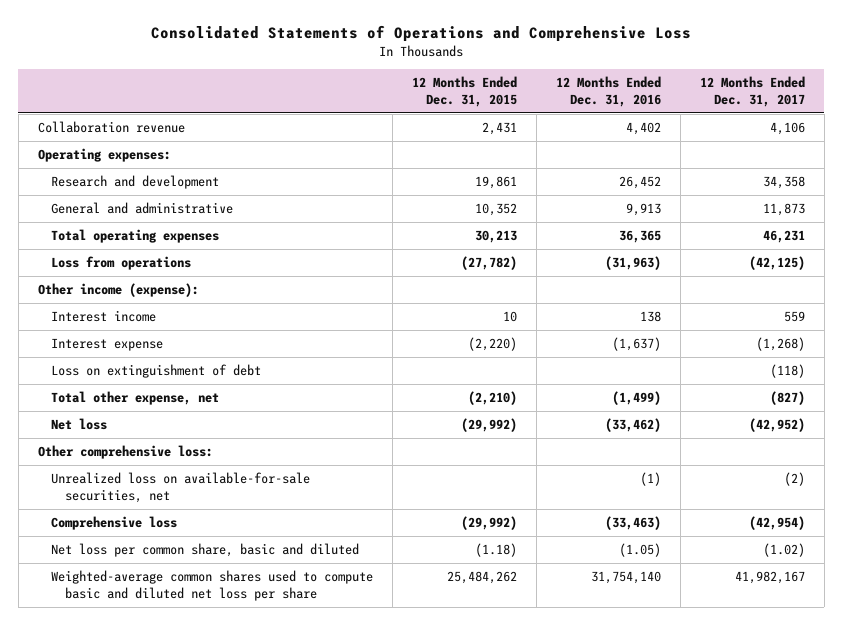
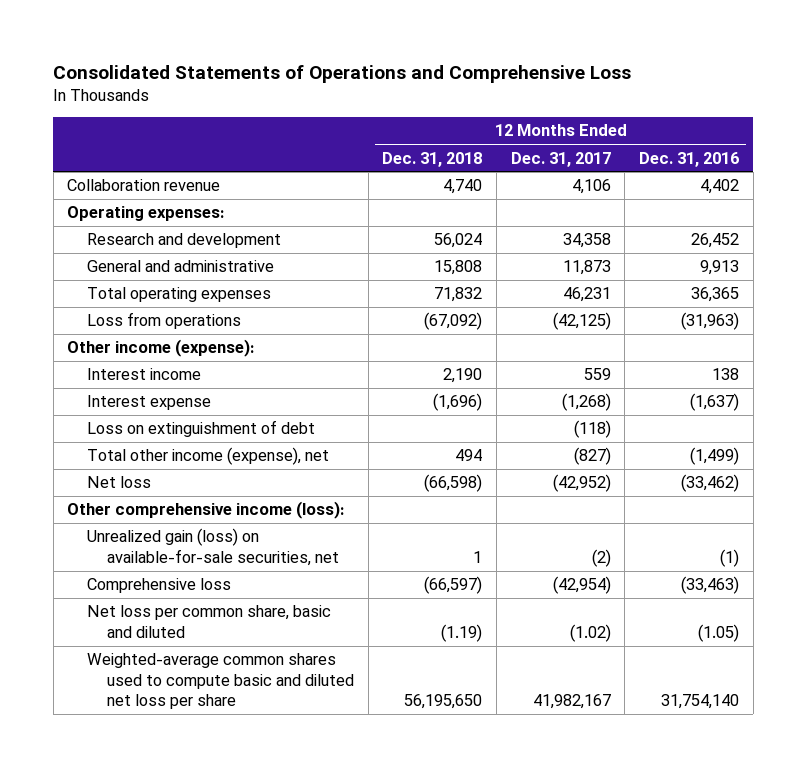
[412,76,518,107] 12 Months Ended Dec. 31, 2015 -> none
none -> [382,151,483,167] Dec. 31, 2018
[51,391,220,406] Total other expense, net -> [87,447,330,466] Total other income (expense), net
[37,445,213,460] Other comprehensive loss: -> [67,501,345,520] Other comprehensive income (loss):
[51,472,311,503] Unrealized loss on available-for-sale securities, net -> [87,528,339,566] Unrealized gain (loss) on available-for-sale securities, net

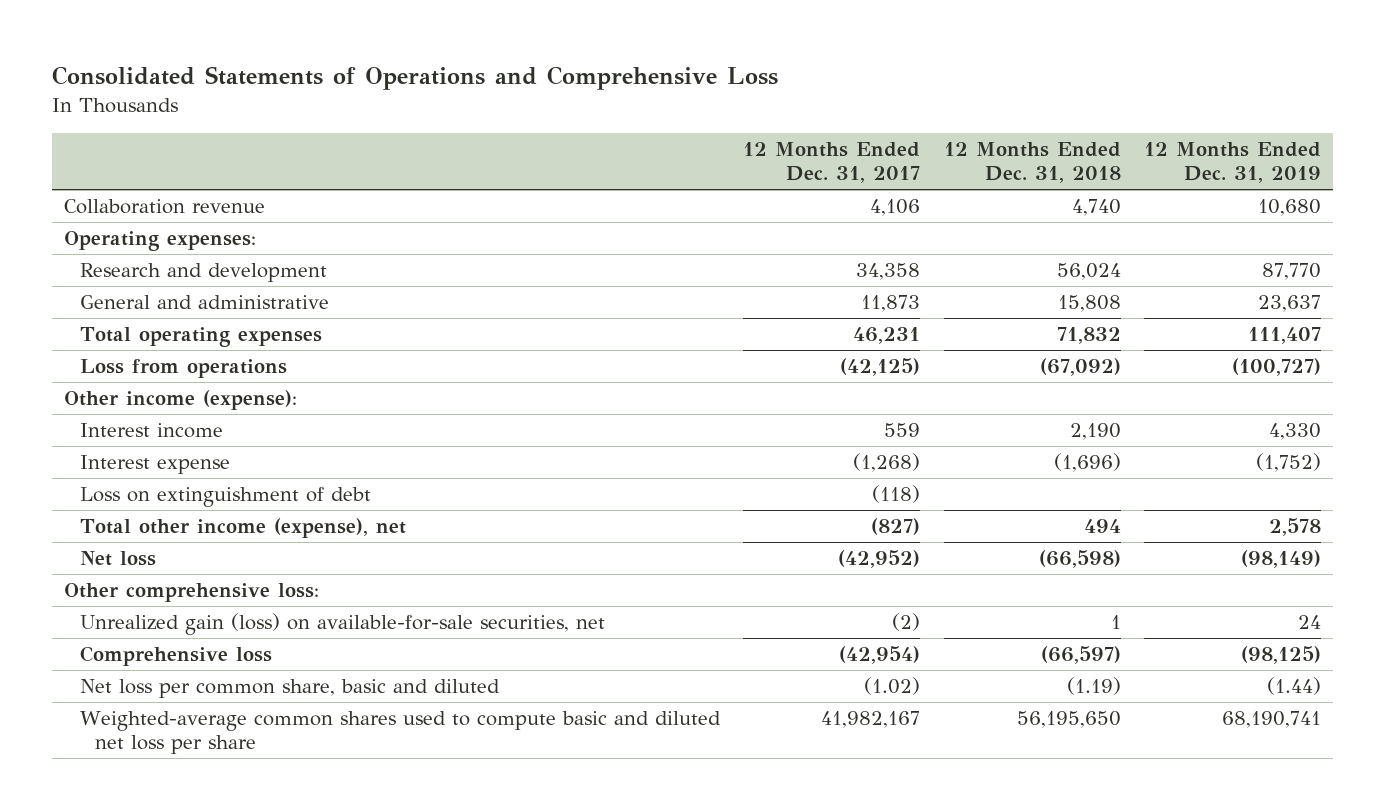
[638,151,739,167] Dec. 31, 2016 -> none
none -> [1144,142,1322,184] 12 Months Ended Dec. 31, 2019
[67,501,345,520] Other comprehensive income (loss): -> [64,583,320,603] Other comprehensive loss:

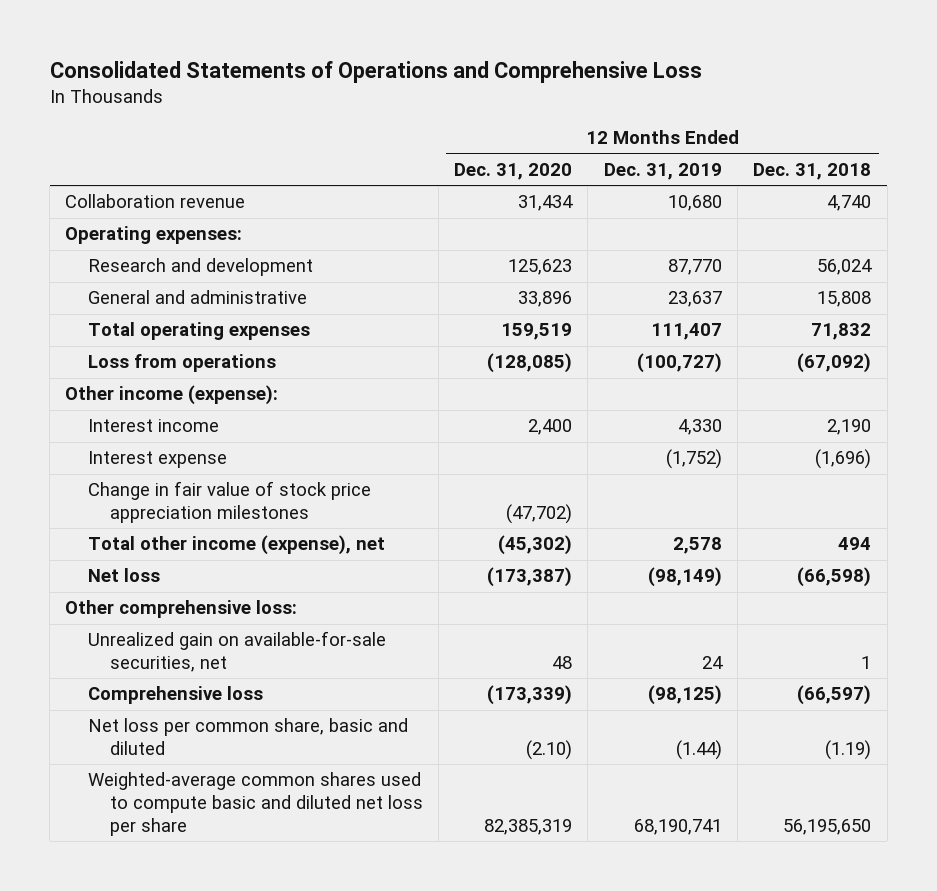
[743,142,921,184] 12 Months Ended Dec. 31, 2017 -> none
none -> [454,162,573,180] Dec. 31, 2020
[79,487,371,508] Loss on extinguishment of debt -> none
none -> [87,481,371,523] Change in fair value of stock price appreciation milestones
[79,613,605,636] Unrealized gain (loss) on available-for-sale securities, net -> [87,631,386,672] Unrealized gain on available-for-sale securities, net

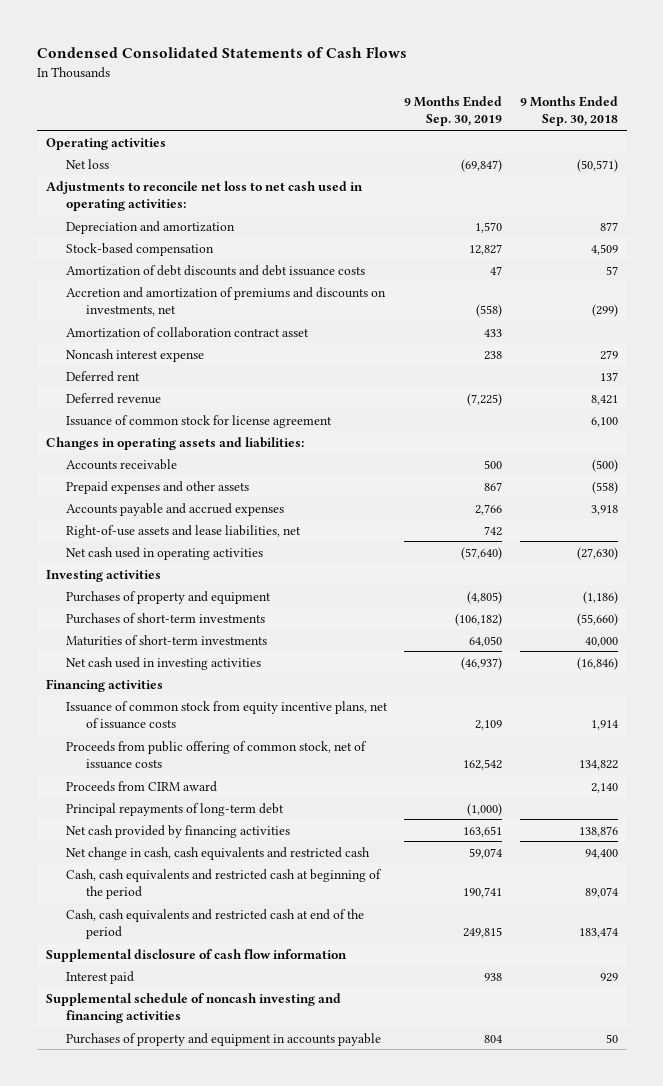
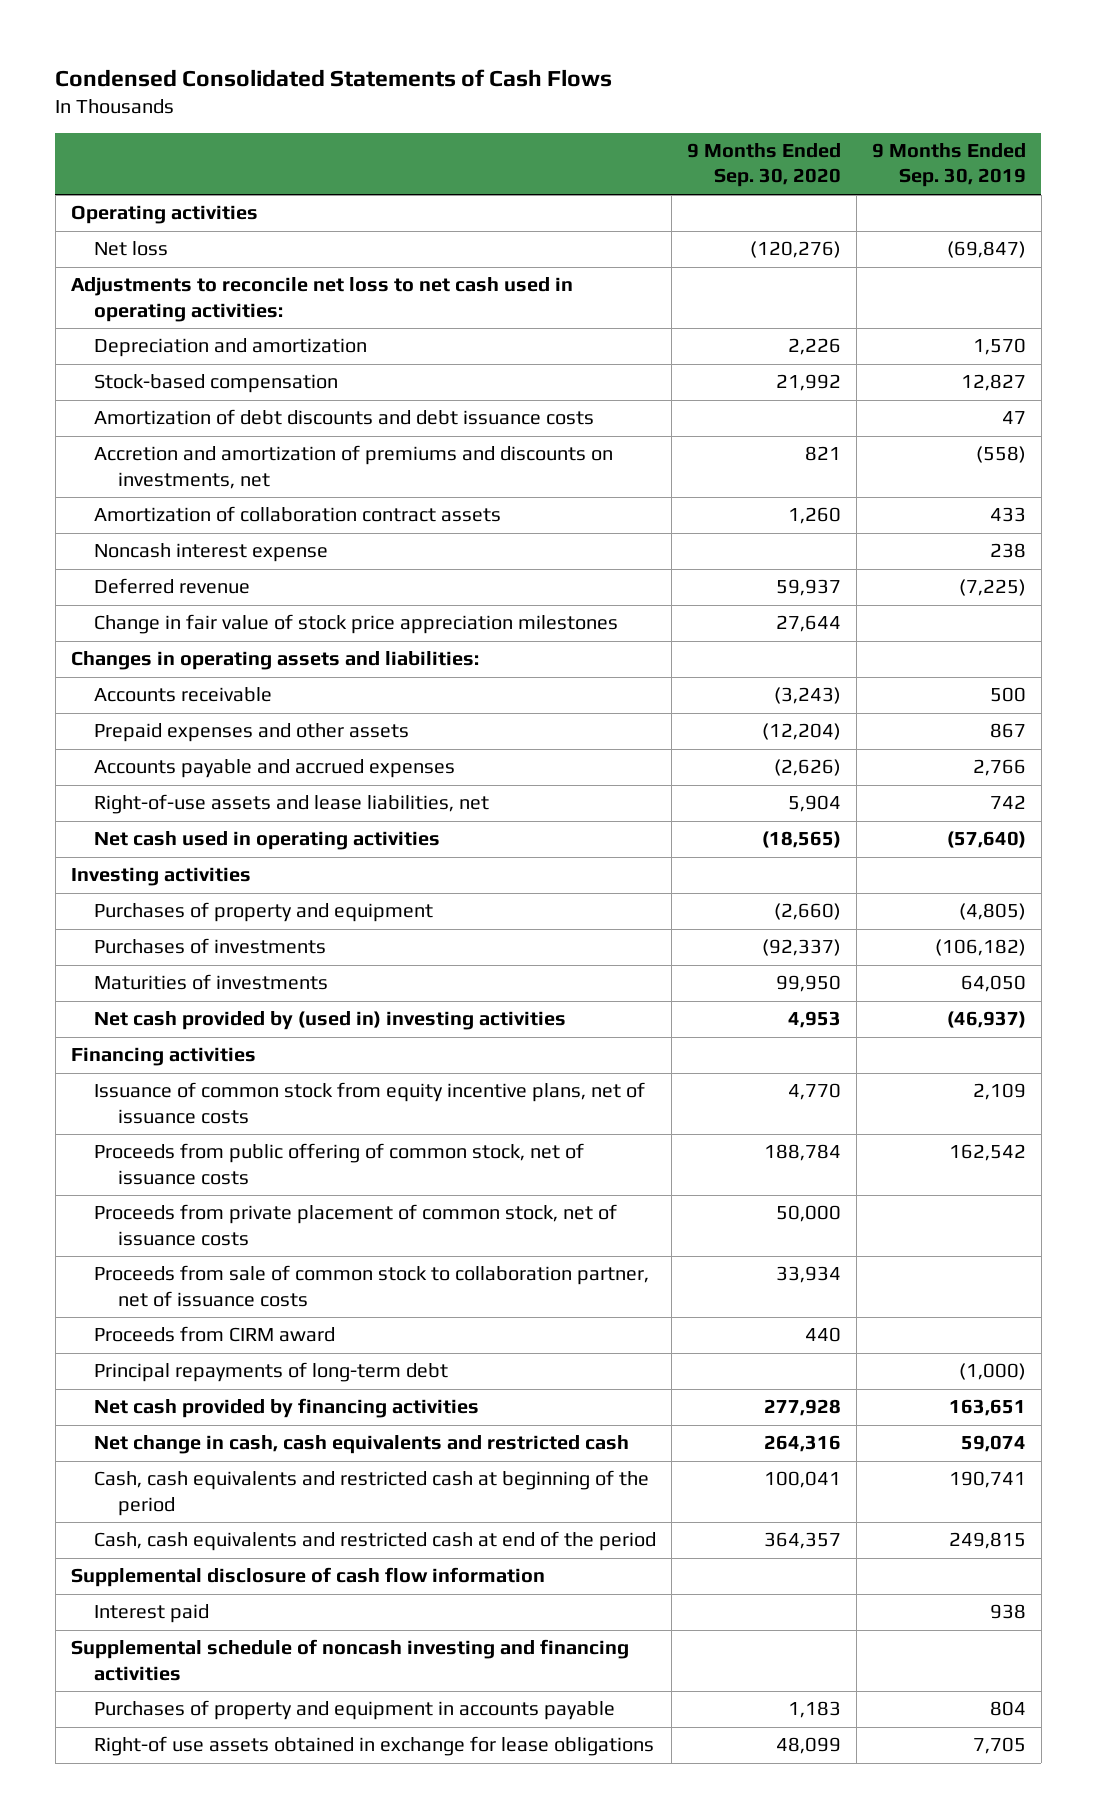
[519,95,618,127] 9 Months Ended Sep. 30, 2018 -> none
none -> [687,143,842,188] 9 Months Ended Sep. 30, 2020
[65,326,309,338] Amortization of collaboration contract asset -> [94,506,502,523] Amortization of collaboration contract assets
[65,370,140,382] Deferred rent -> none
[65,414,332,428] Issuance of common stock for license agreement -> none
none -> [94,614,619,635] Change in fair value of stock price appreciation milestones
[65,612,265,624] Purchases of short-term investments -> [94,938,327,955] Purchases of investments
[65,634,267,646] Maturities of short-term investments -> [94,974,329,991] Maturities of investments
[65,656,261,670] Net cash used in investing activities -> [94,1011,567,1031] Net cash provided by (used in) investing activities
none -> [94,1204,618,1246] Proceeds from private placement of common stock, net of issuance costs
none -> [94,1265,650,1307] Proceeds from sale of common stock to collaboration partner, net of issuance costs
none -> [94,1736,655,1757] Right-of use assets obtained in exchange for lease obligations

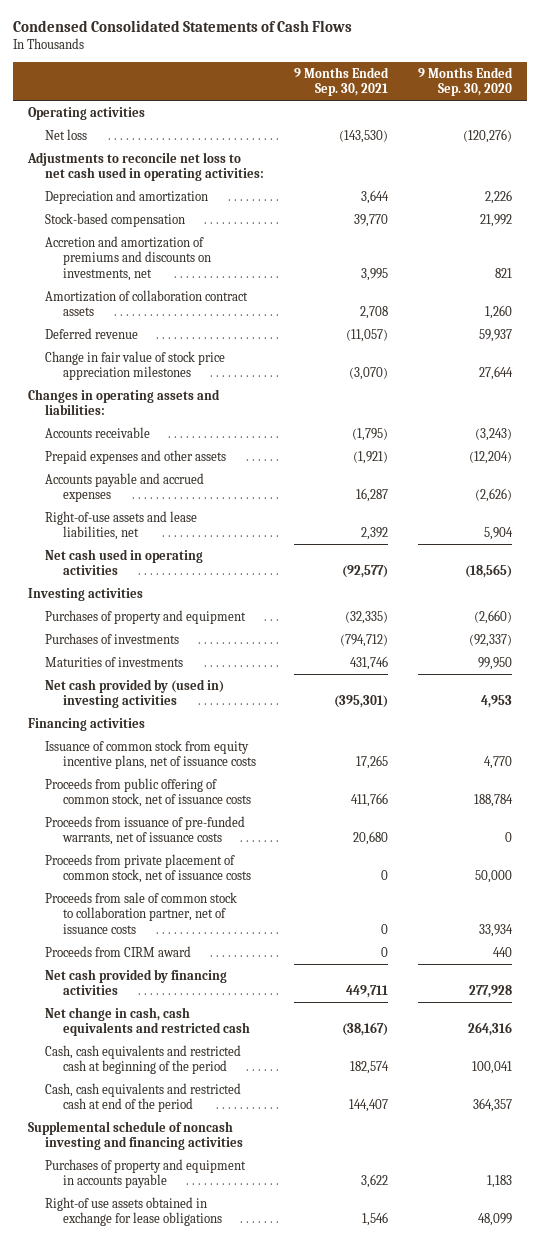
[871,143,1026,188] 9 Months Ended Sep. 30, 2019 -> none
none -> [294,66,390,97] 9 Months Ended Sep. 30, 2021
[94,409,595,426] Amortization of debt discounts and debt issuance costs -> none
[94,543,329,563] Noncash interest expense -> none
none -> [45,815,246,846] Proceeds from issuance of pre-funded warrants, net of issuance costs
[94,1362,449,1383] Principal repayments of long-term debt -> none
[70,1567,545,1588] Supplemental disclosure of cash flow information -> none
[94,1604,210,1624] Interest paid -> none

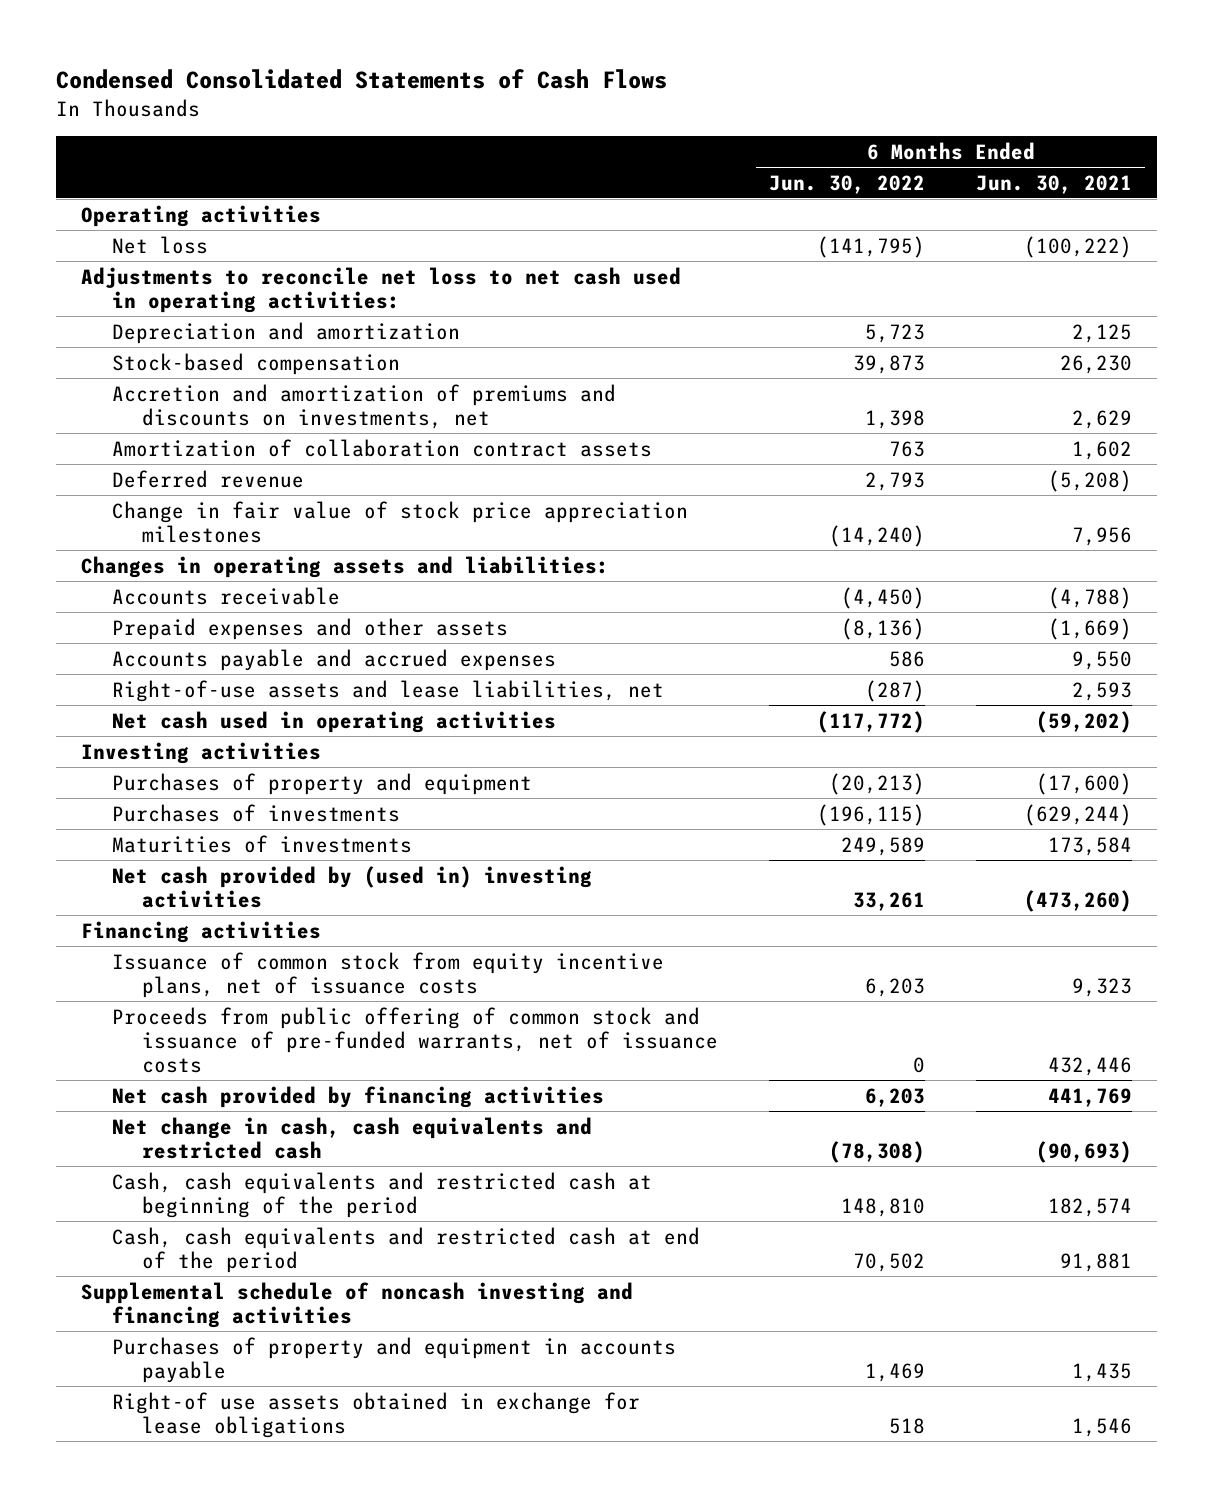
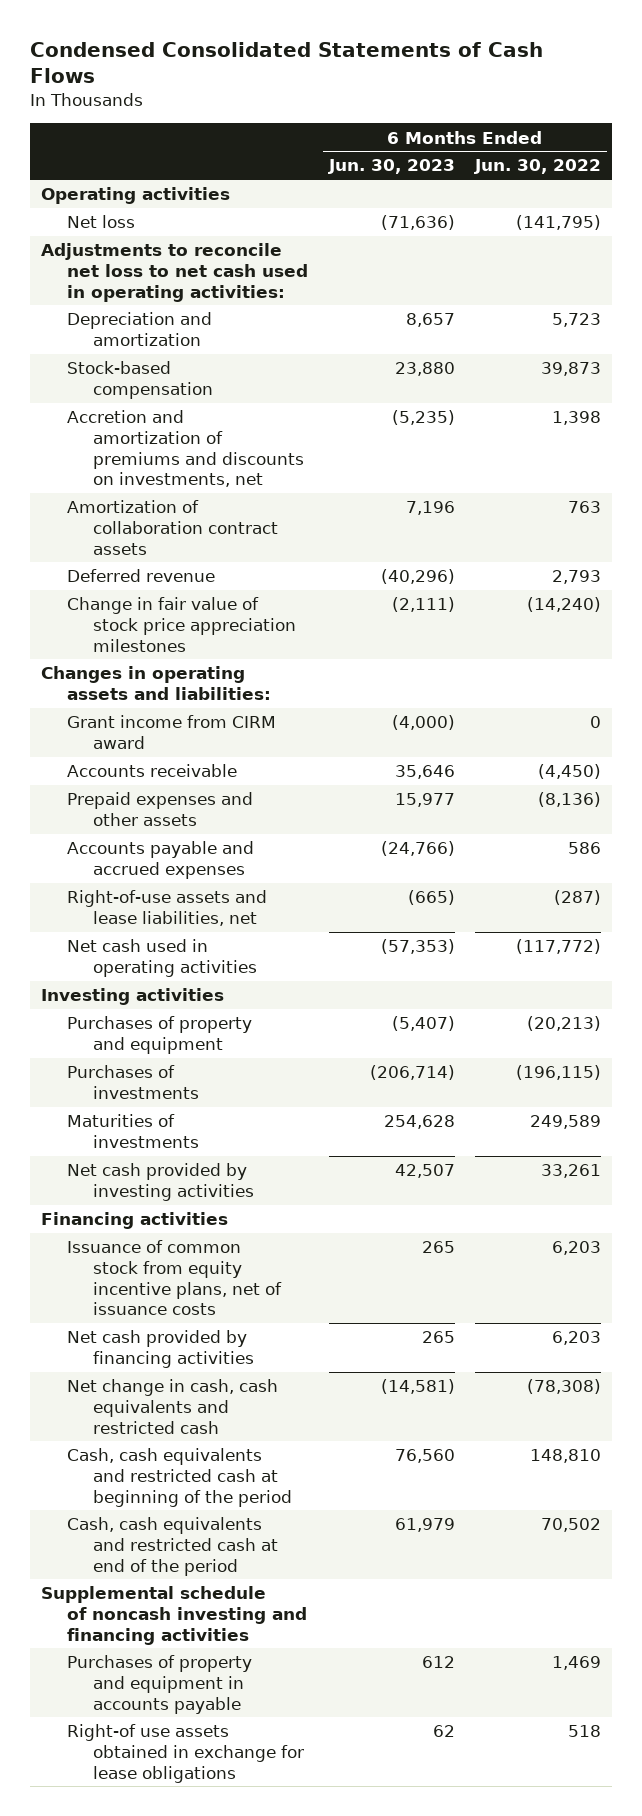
[975,174,1132,194] Jun. 30, 2021 -> none
none -> [327,159,455,175] Jun. 30, 2023
none -> [66,715,276,749] Grant income from CIRM award
[111,865,592,908] Net cash provided by (used in) investing activities -> [66,1163,255,1201] Net cash provided by investing activities
[111,1006,719,1073] Proceeds from public offering of common stock and issuance of pre-funded warrants, net of issuance costs -> none

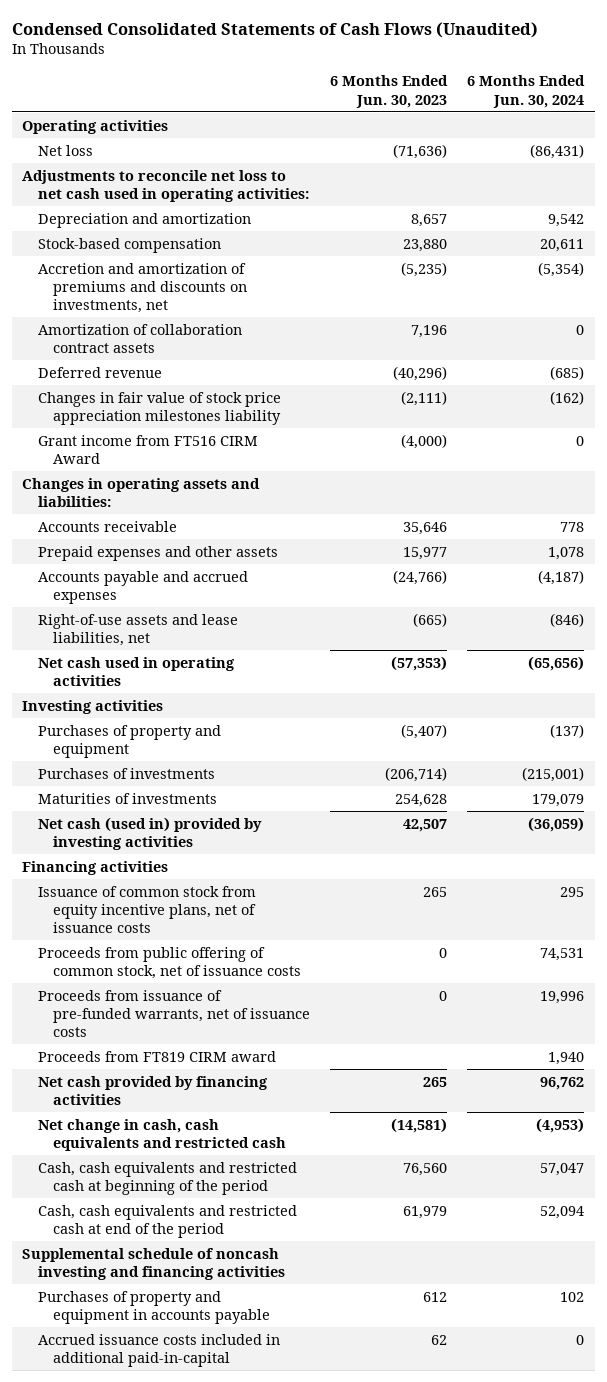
[30,41,544,84] Condensed Consolidated Statements of Cash Flows -> [12,21,539,38] Condensed Consolidated Statements of Cash Flows (Unaudited)
[474,159,602,175] Jun. 30, 2022 -> none
none -> [467,75,586,108] 6 Months Ended Jun. 30, 2024
[66,597,297,652] Change in fair value of stock price appreciation milestones -> [37,391,281,425] Changes in fair value of stock price appreciation milestones liability
none -> [37,434,258,464] Grant income from FT516 CIRM Award
[66,715,276,749] Grant income from CIRM award -> none
[66,1163,255,1201] Net cash provided by investing activities -> [37,816,262,850] Net cash (used in) provided by investing activities
none -> [37,946,301,979] Proceeds from public offering of common stock, net of issuance costs
none -> [37,989,310,1038] Proceeds from issuance of pre-funded warrants, net of issuance costs
none -> [37,1050,276,1062] Proceeds from FT819 CIRM award
[66,1724,305,1783] Right-of use assets obtained in exchange for lease obligations -> none
none -> [37,1333,280,1367] Accrued issuance costs included in additional paid-in-capital

